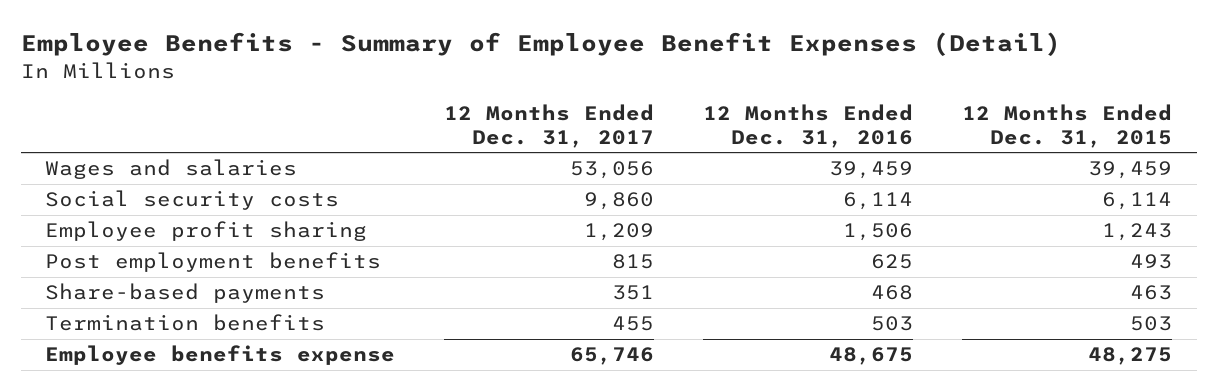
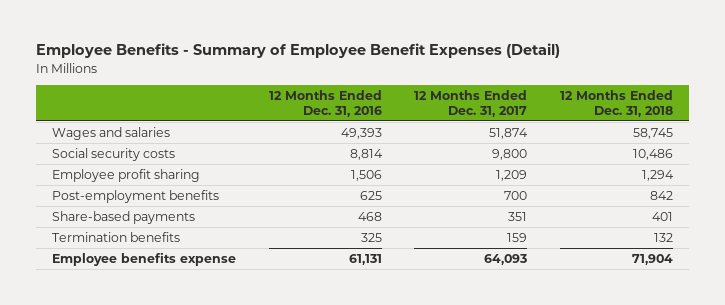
[962,103,1173,148] 12 Months Ended Dec. 31, 2015 -> none
none -> [559,89,673,117] 12 Months Ended Dec. 31, 2018
[570,161,655,180] 53,056 -> [489,127,529,139] 51,874
[829,161,914,180] 39,459 -> [340,127,382,139] 49,393
[584,192,655,211] 9,860 -> [492,148,528,160] 9,800
[843,192,914,211] 6,114 -> [349,148,383,160] 8,814
[45,252,382,273] Post employment benefits -> [52,189,220,203] Post-employment benefits
[612,254,655,270] 815 -> [504,190,528,200] 700
[612,316,655,332] 455 -> [507,232,528,242] 159
[871,316,914,332] 503 -> [360,232,382,242] 325
[570,347,655,366] 65,746 -> [484,253,528,265] 64,093
[829,347,914,366] 48,675 -> [348,253,382,265] 61,131

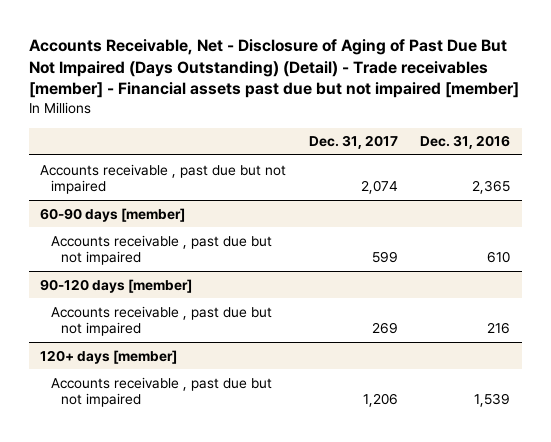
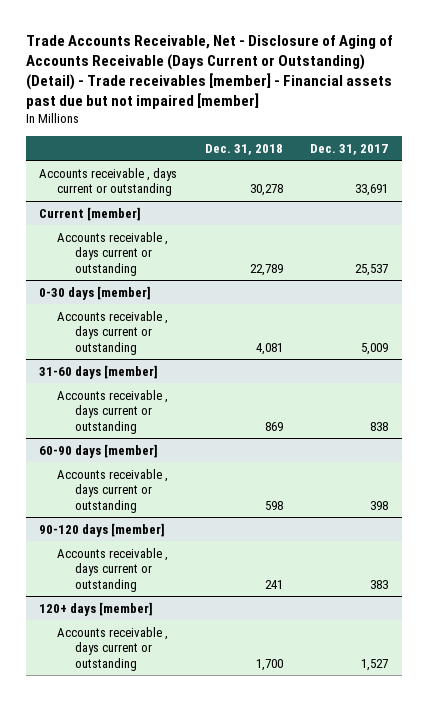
[28,38,519,99] Accounts Receivable, Net - Disclosure of Aging of Past Due But Not Impaired (Days Outstanding) (Detail) - Trade receivables [member] - Financial assets past due but not impaired [member] -> [25,34,393,109] Trade Accounts Receivable, Net - Disclosure of Aging of Accounts Receivable (Days Current or Outstanding) (Detail) - Trade receivables [member] - Financial assets past due but not impaired [member]
[420,135,511,150] Dec. 31, 2016 -> none
none -> [204,143,283,155] Dec. 31, 2018
[40,163,287,195] Accounts receivable , past due but not impaired -> none
none -> [39,167,178,197] Accounts receivable , days current or outstanding
none -> [39,206,142,221] Current [member]
none -> [57,231,169,276] Accounts receivable , days current or outstanding
none -> [39,285,152,300] 0-30 days [member]
none -> [57,310,169,355] Accounts receivable , days current or outstanding
none -> [39,364,159,379] 31-60 days [member]
none -> [57,389,169,434] Accounts receivable , days current or outstanding
[50,234,272,266] Accounts receivable , past due but not impaired -> none
none -> [57,468,169,513] Accounts receivable , days current or outstanding
[50,305,272,337] Accounts receivable , past due but not impaired -> none
none -> [57,547,169,592] Accounts receivable , days current or outstanding
[50,376,272,408] Accounts receivable , past due but not impaired -> none
none -> [57,626,169,671] Accounts receivable , days current or outstanding

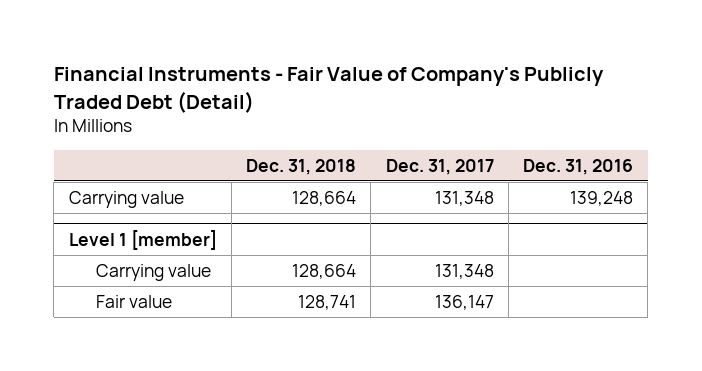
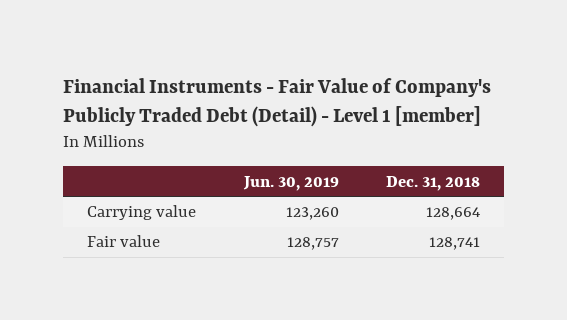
[53,67,604,113] Financial Instruments - Fair Value of Company's Publicly Traded Debt (Detail) -> [63,77,492,127] Financial Instruments - Fair Value of Company's Publicly Traded Debt (Detail) - Level 1 [member]
[385,158,494,175] Dec. 31, 2017 -> none
[523,158,634,175] Dec. 31, 2016 -> none
none -> [242,175,339,191] Jun. 30, 2019
[68,229,217,250] Level 1 [member] -> none
[95,264,211,282] Carrying value -> none

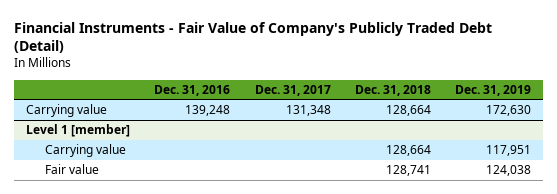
[63,77,492,127] Financial Instruments - Fair Value of Company's Publicly Traded Debt (Detail) - Level 1 [member] -> [13,21,492,54] Financial Instruments - Fair Value of Company's Publicly Traded Debt (Detail)
[242,175,339,191] Jun. 30, 2019 -> none
none -> [154,84,231,96] Dec. 31, 2016
none -> [254,84,331,96] Dec. 31, 2017
none -> [455,84,532,96] Dec. 31, 2019
none -> [25,124,130,138] Level 1 [member]
none -> [44,144,126,158] Carrying value

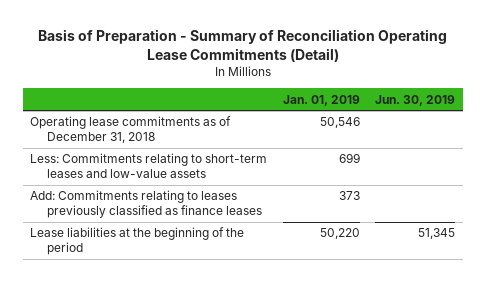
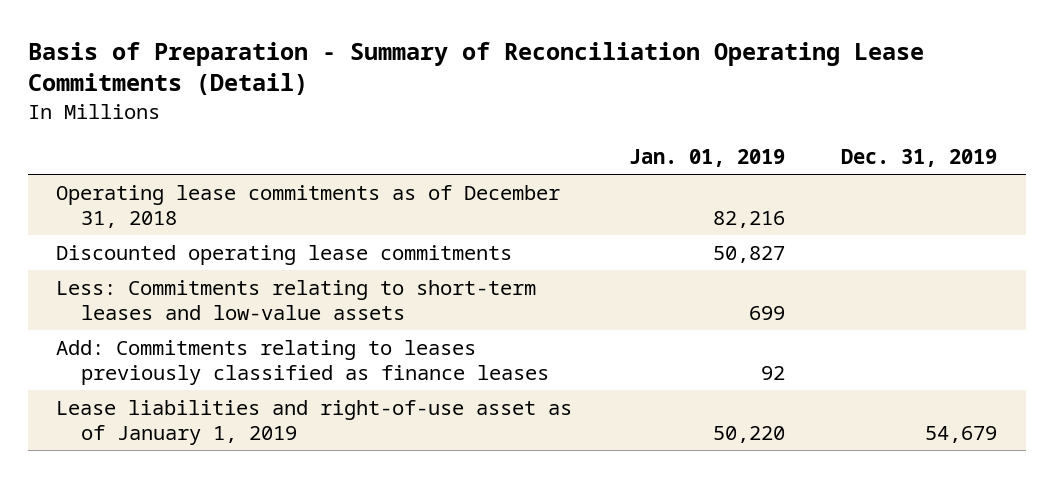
[375,94,456,106] Jun. 30, 2019 -> none
none -> [841,149,998,168] Dec. 31, 2019
[319,117,360,129] 50,546 -> [712,211,785,229] 82,216
none -> [56,244,513,265] Discounted operating lease commitments
[338,191,360,201] 373 -> [760,366,785,381] 92
[30,227,245,256] Lease liabilities at the beginning of the period -> [56,399,573,446] Lease liabilities and right-of-use asset as of January 1, 2019

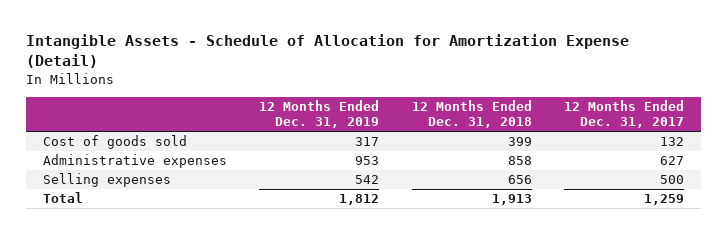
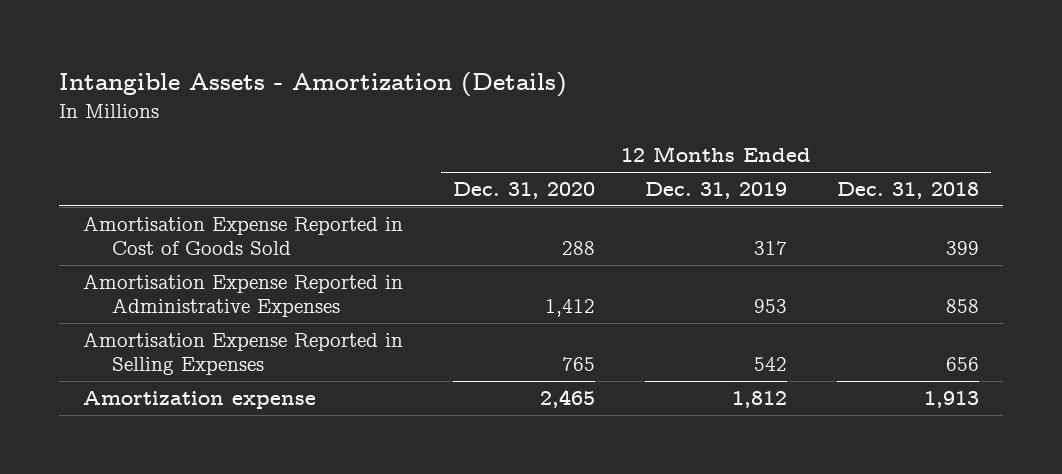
[26,34,630,69] Intangible Assets - Schedule of Allocation for Amortization Expense (Detail) -> [58,72,567,98] Intangible Assets - Amortization (Details)
[564,99,685,129] 12 Months Ended Dec. 31, 2017 -> none
none -> [453,182,596,200] Dec. 31, 2020
[42,135,187,150] Cost of goods sold -> [83,215,404,256] Amortisation Expense Reported in Cost of Goods Sold
[42,154,227,169] Administrative expenses -> [83,273,404,318] Amortisation Expense Reported in Administrative Expenses
[42,173,171,188] Selling expenses -> [83,331,404,376] Amortisation Expense Reported in Selling Expenses
[42,192,83,204] Total -> [83,390,317,409] Amortization expense

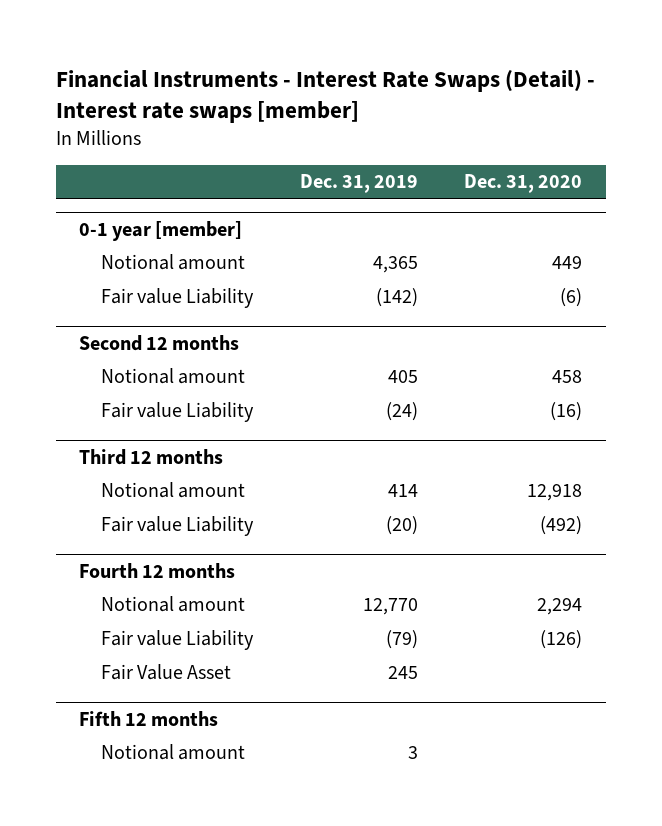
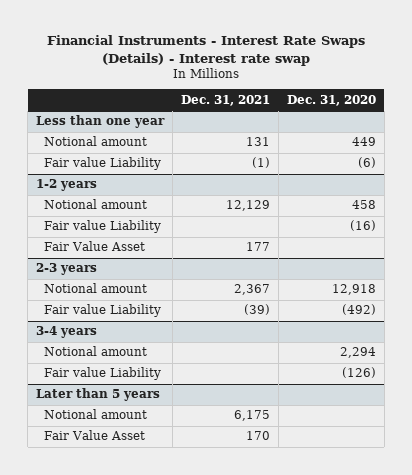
[56,70,596,124] Financial Instruments - Interest Rate Swaps (Detail) - Interest rate swaps [member] -> [46,35,365,66] Financial Instruments - Interest Rate Swaps (Details) - Interest rate swap
[299,174,418,194] Dec. 31, 2019 -> none
none -> [180,94,270,106] Dec. 31, 2021
[79,221,243,242] 0-1 year [member] -> [36,115,166,129] Less than one year
[79,335,240,352] Second 12 months -> [36,179,98,192] 1-2 years
none -> [44,241,146,252] Fair Value Asset
[79,449,224,466] Third 12 months -> [36,263,98,276] 2-3 years
[79,563,236,579] Fourth 12 months -> [36,326,98,339] 3-4 years
[101,664,232,681] Fair Value Asset -> none
[79,711,219,727] Fifth 12 months -> [36,388,161,402] Later than 5 years
none -> [44,430,146,441] Fair Value Asset

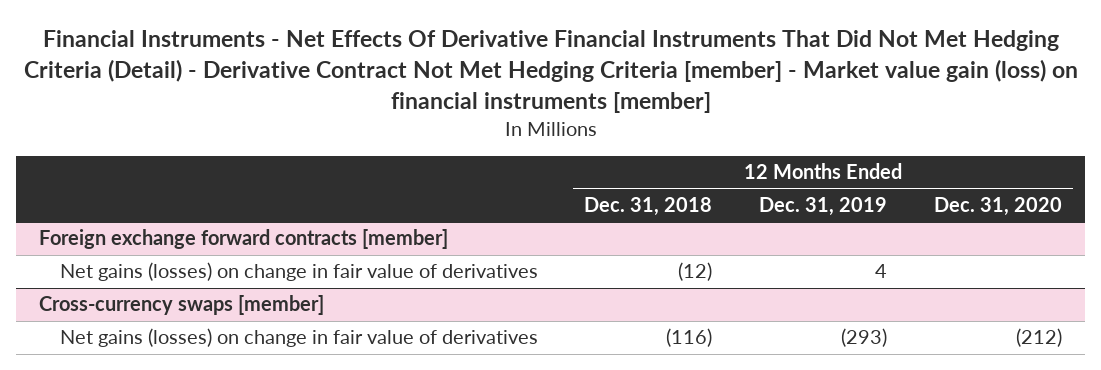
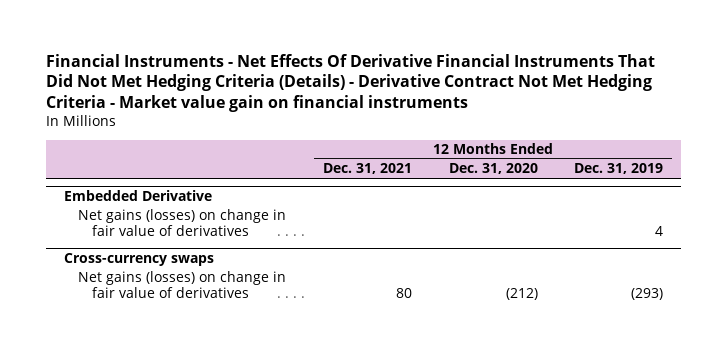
[23,30,1078,113] Financial Instruments - Net Effects Of Derivative Financial Instruments That Did Not Met Hedging Criteria (Detail) - Derivative Contract Not Met Hedging Criteria [member] - Market value gain (loss) on financial instruments [member] -> [45,53,655,113] Financial Instruments - Net Effects Of Derivative Financial Instruments That Did Not Met Hedging Criteria (Details) - Derivative Contract Not Met Hedging Criteria - Market value gain on financial instruments
[584,196,713,216] Dec. 31, 2018 -> none
none -> [322,163,412,175] Dec. 31, 2021
[39,229,449,250] Foreign exchange forward contracts [member] -> [64,190,213,202] Embedded Derivative
[39,295,325,316] Cross-currency swaps [member] -> [64,253,215,267] Cross-currency swaps

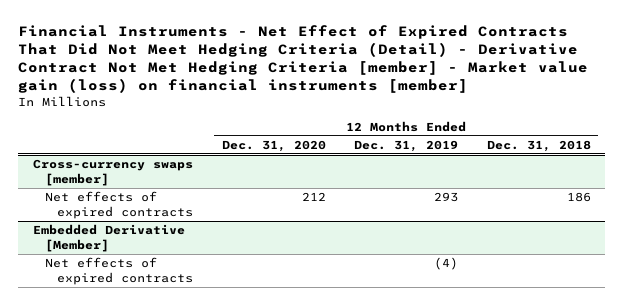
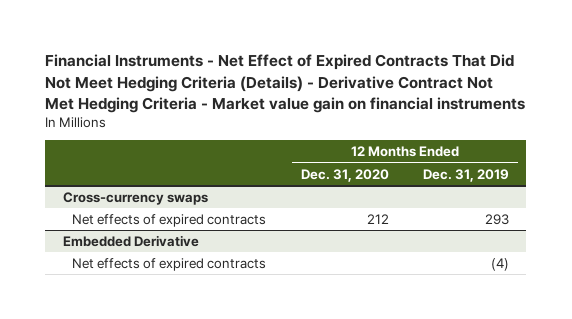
[18,25,589,94] Financial Instruments - Net Effect of Expired Contracts That Did Not Meet Hedging Criteria (Detail) - Derivative Contract Not Met Hedging Criteria [member] - Market value gain (loss) on financial instruments [member] -> [45,54,526,113] Financial Instruments - Net Effect of Expired Contracts That Did Not Meet Hedging Criteria (Details) - Derivative Contract Not Met Hedging Criteria - Market value gain on financial instruments
[487,139,592,152] Dec. 31, 2018 -> none
[32,159,193,186] Cross-currency swaps [member] -> [62,191,208,205] Cross-currency swaps
[32,224,185,252] Embedded Derivative [Member] -> [62,234,199,247] Embedded Derivative

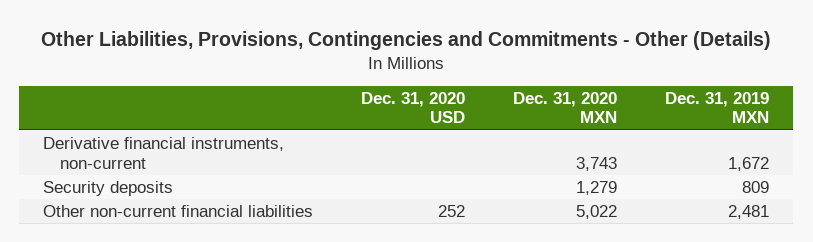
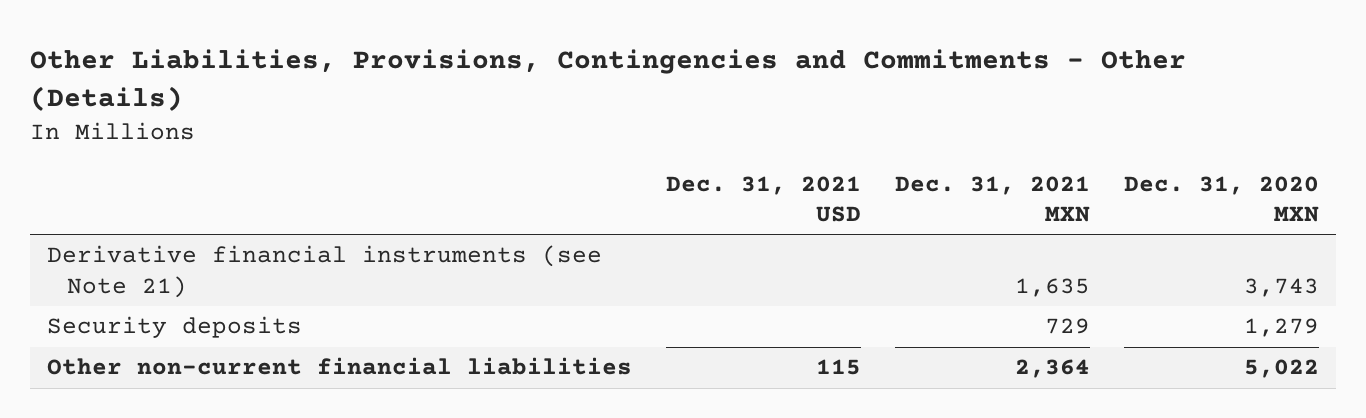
[361,91,466,124] Dec. 31, 2020 USD -> none
[665,91,770,124] Dec. 31, 2019 MXN -> none
none -> [665,175,861,223] Dec. 31, 2021 USD
none -> [894,175,1090,223] Dec. 31, 2021 MXN
[43,136,285,169] Derivative financial instruments, non-current -> [47,245,603,298] Derivative financial instruments (see Note 21)

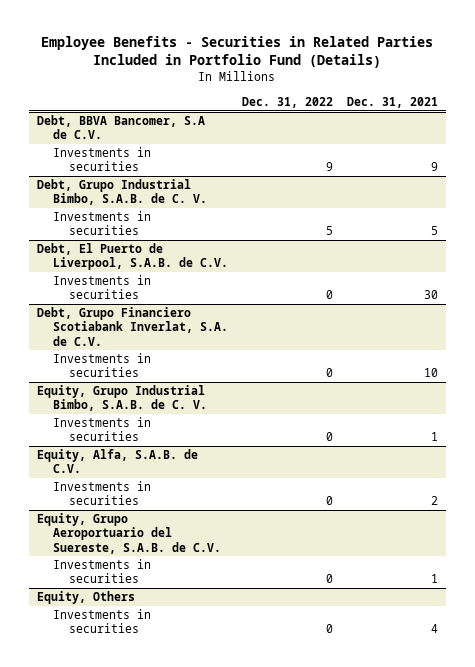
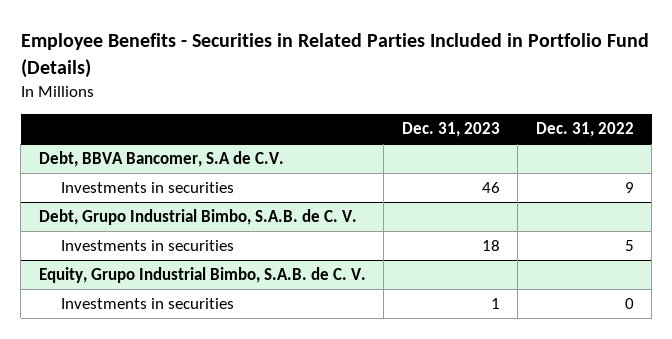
[347,96,439,108] Dec. 31, 2021 -> none
none -> [401,122,500,138] Dec. 31, 2023
[36,243,228,271] Debt, El Puerto de Liverpool, S.A.B. de C.V. -> none
[52,275,151,300] Investments in securities -> none
[36,307,228,346] Debt, Grupo Financiero Scotiabank Inverlat, S.A. de C.V. -> none
[52,353,151,378] Investments in securities -> none
[36,449,198,474] Equity, Alfa, S.A.B. de C.V. -> none
[52,481,151,506] Investments in securities -> none
[36,513,221,554] Equity, Grupo Aeroportuario del Suereste, S.A.B. de C.V. -> none
[52,559,151,584] Investments in securities -> none
[36,591,135,605] Equity, Others -> none
[52,609,151,634] Investments in securities -> none

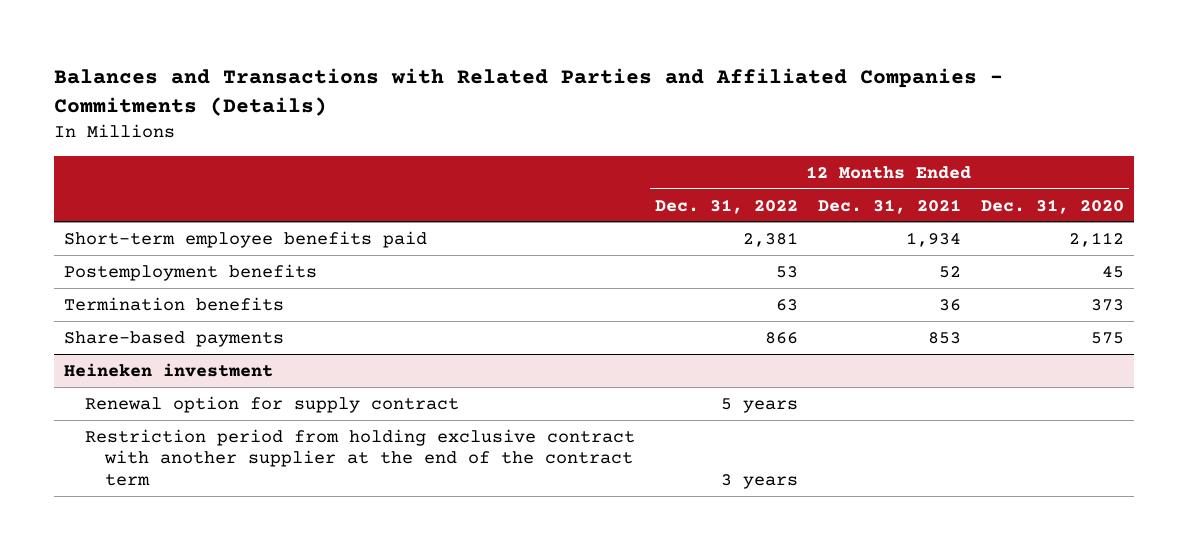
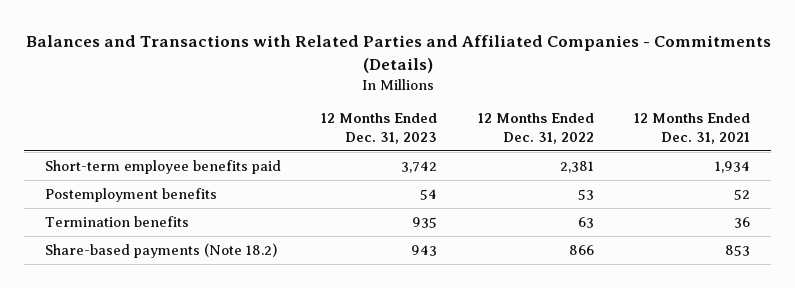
[980,198,1124,214] Dec. 31, 2020 -> none
none -> [321,113,438,144] 12 Months Ended Dec. 31, 2023
[63,362,273,377] Heineken investment -> none
[84,395,459,413] Renewal option for supply contract -> none
[84,428,635,486] Restriction period from holding exclusive contract with another supplier at the end of the contract term -> none
[63,330,284,347] Share-based payments -> [44,242,277,258] Share-based payments (Note 18.2)

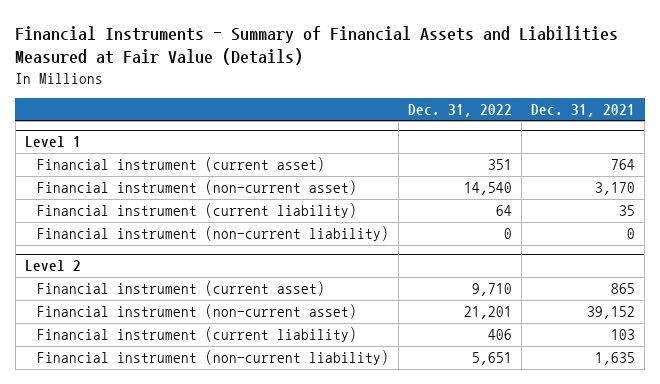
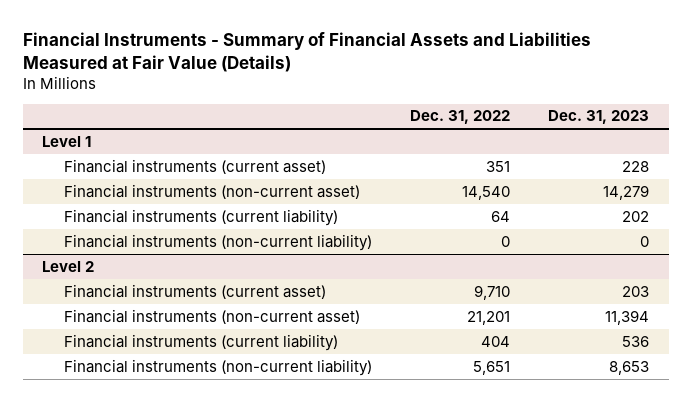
[531,103,636,117] Dec. 31, 2021 -> none
none -> [548,110,650,125] Dec. 31, 2023
[36,157,325,173] Financial instrument (current asset) -> [64,158,327,174] Financial instruments (current asset)
[36,180,357,196] Financial instrument (non-current asset) -> [64,183,361,199] Financial instruments (non-current asset)
[36,203,357,219] Financial instrument (current liability) -> [64,208,339,226] Financial instruments (current liability)
[36,226,389,242] Financial instrument (non-current liability) -> [64,233,373,251] Financial instruments (non-current liability)
[36,281,325,297] Financial instrument (current asset) -> [64,283,327,299] Financial instruments (current asset)
[36,304,357,320] Financial instrument (non-current asset) -> [64,308,361,324] Financial instruments (non-current asset)
[36,327,357,343] Financial instrument (current liability) -> [64,333,339,351] Financial instruments (current liability)
[487,329,512,341] 406 -> [481,335,511,347] 404
[36,350,389,366] Financial instrument (non-current liability) -> [64,358,373,376] Financial instruments (non-current liability)

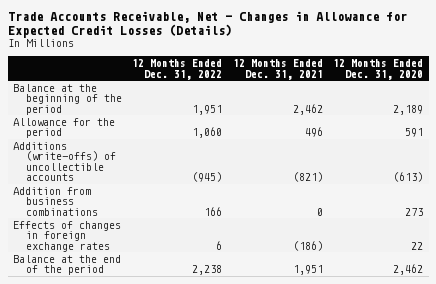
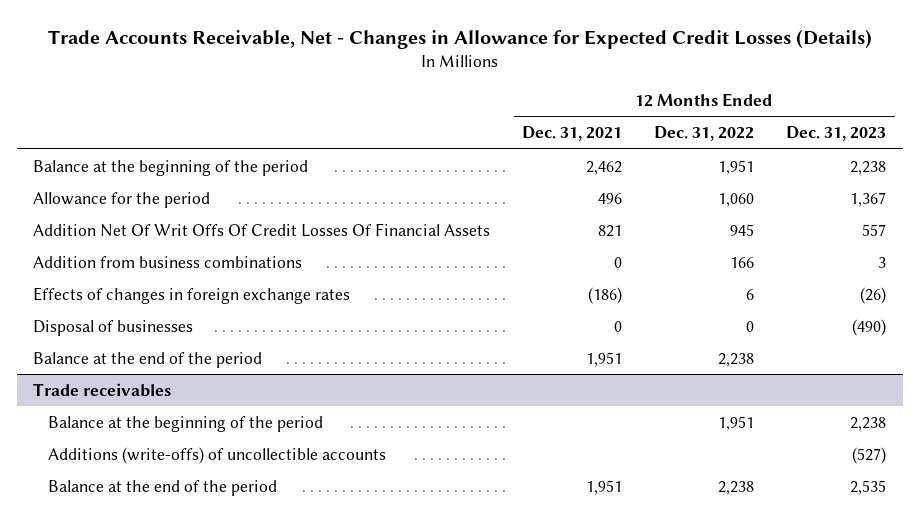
[333,59,424,80] 12 Months Ended Dec. 31, 2020 -> none
none -> [786,126,887,142] Dec. 31, 2023
[12,141,116,182] Additions (write-offs) of uncollectible accounts -> none
none -> [33,222,491,237] Addition Net Of Writ Offs Of Credit Losses Of Financial Assets
none -> [33,319,194,336] Disposal of businesses
none -> [33,382,172,397] Trade receivables
none -> [48,415,324,432] Balance at the beginning of the period
none -> [48,446,387,464] Additions (write-offs) of uncollectible accounts
none -> [48,479,278,496] Balance at the end of the period

